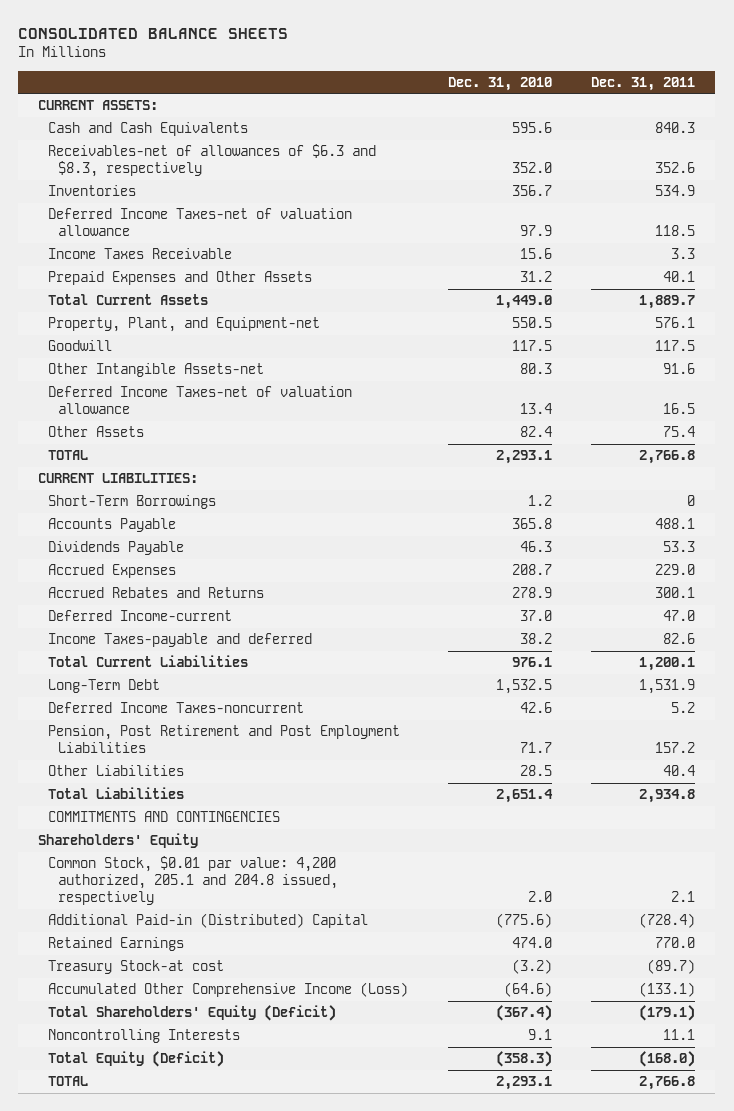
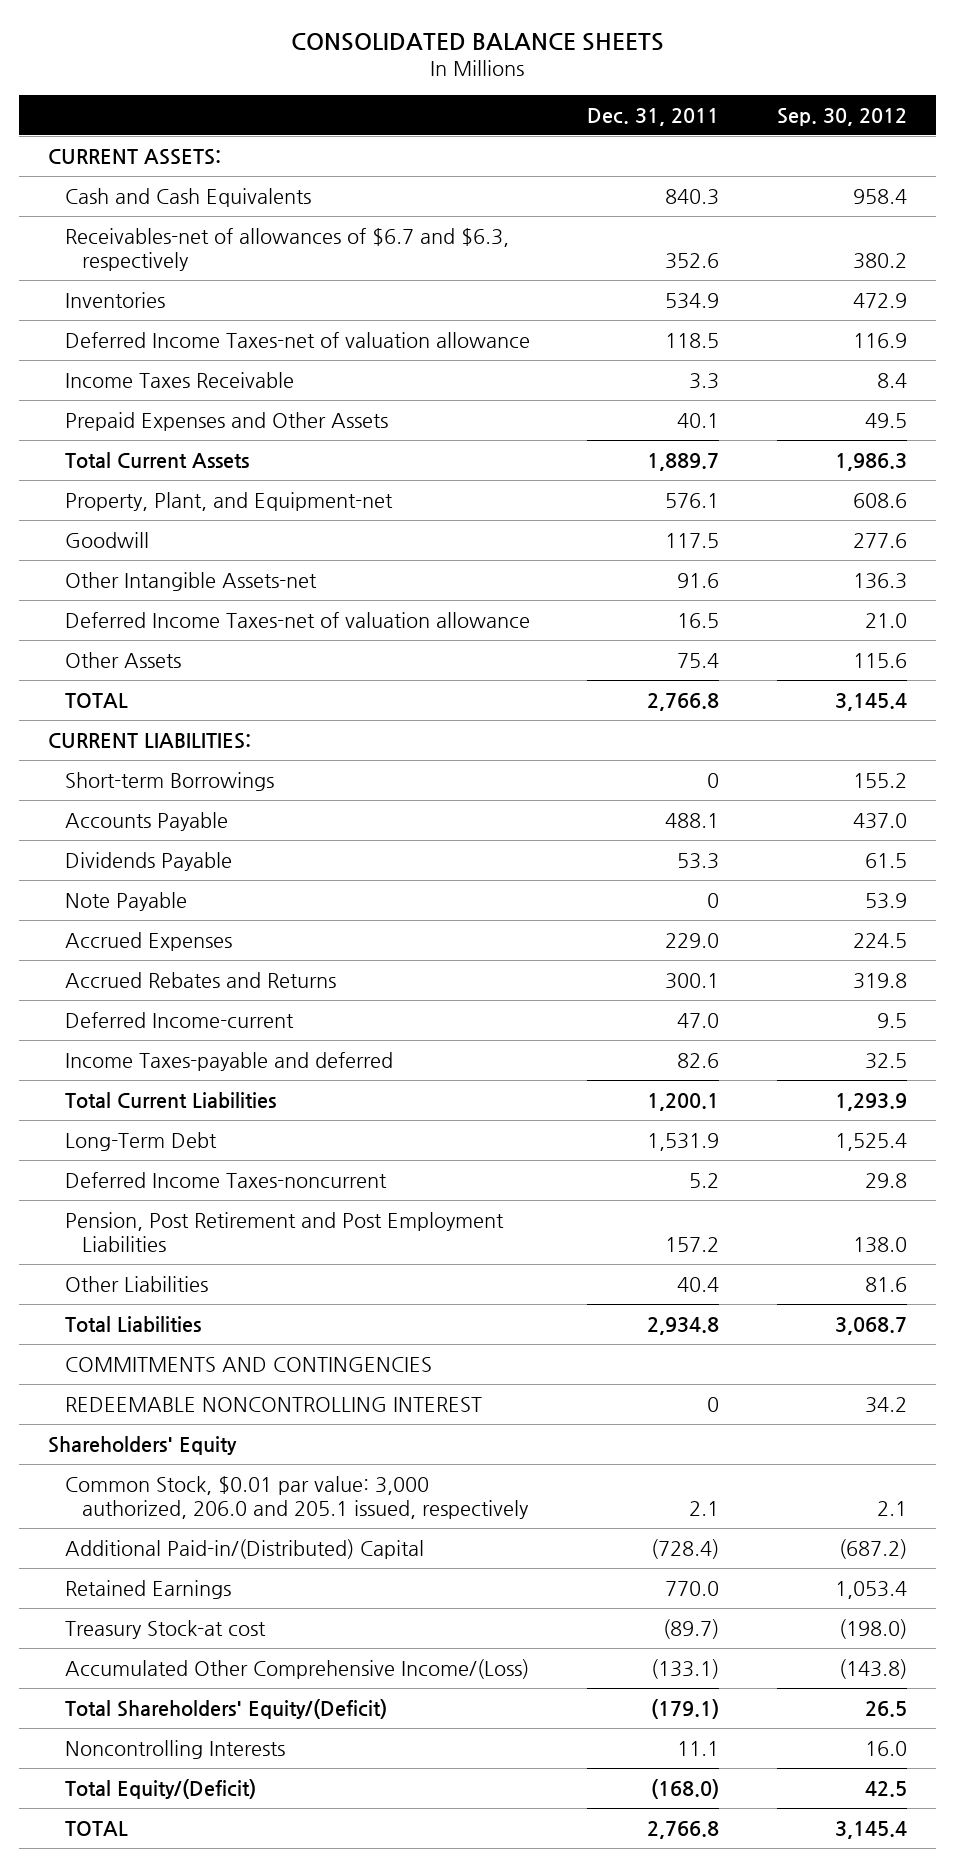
[447,76,552,91] Dec. 31, 2010 -> none
none -> [776,107,907,126] Sep. 30, 2012
[48,144,377,177] Receivables-net of allowances of $6.3 and $8.3, respectively -> [64,227,509,272] Receivables-net of allowances of $6.7 and $6.3, respectively
[48,495,217,510] Short-Term Borrowings -> [64,771,274,791] Short-term Borrowings
none -> [64,891,187,911] Note Payable
none -> [64,1396,482,1412] REDEEMABLE NONCONTROLLING INTEREST
[48,856,338,905] Common Stock, $0.01 par value: 4,200 authorized, 205.1 and 204.8 issued, respectively -> [64,1475,529,1520] Common Stock, $0.01 par value: 3,000 authorized, 206.0 and 205.1 issued, respectively
[48,913,369,929] Additional Paid-in (Distributed) Capital -> [64,1538,424,1559] Additional Paid-in/(Distributed) Capital
[48,982,409,998] Accumulated Other Comprehensive Income (Loss) -> [64,1658,529,1679] Accumulated Other Comprehensive Income/(Loss)
[48,1005,337,1022] Total Shareholders' Equity (Deficit) -> [64,1698,387,1719] Total Shareholders' Equity/(Deficit)
[48,1051,225,1068] Total Equity (Deficit) -> [64,1778,256,1799] Total Equity/(Deficit)

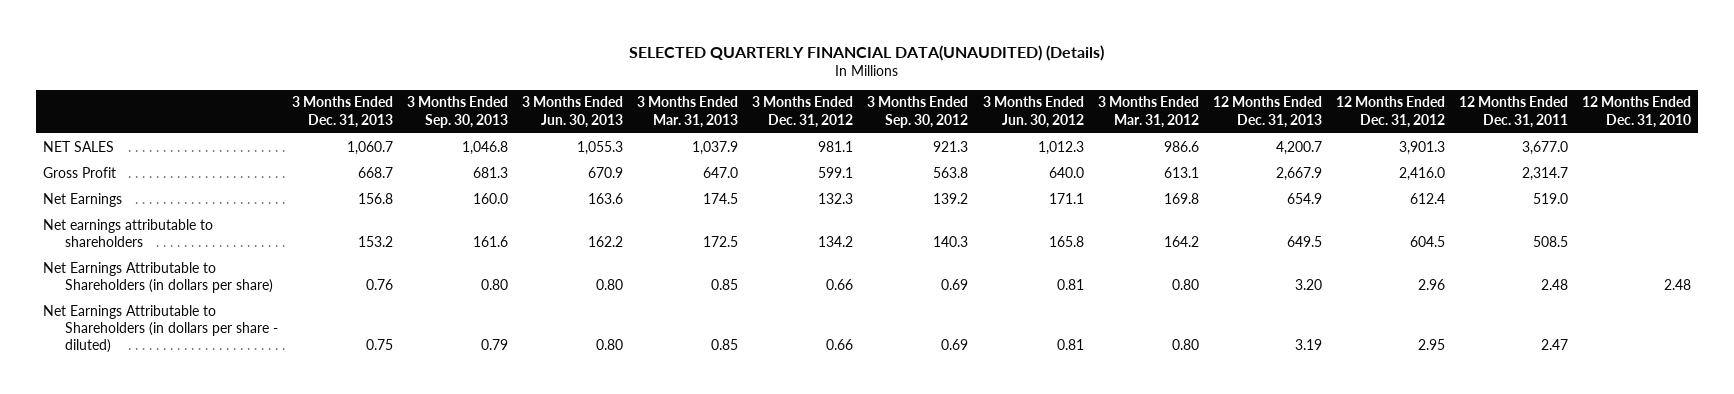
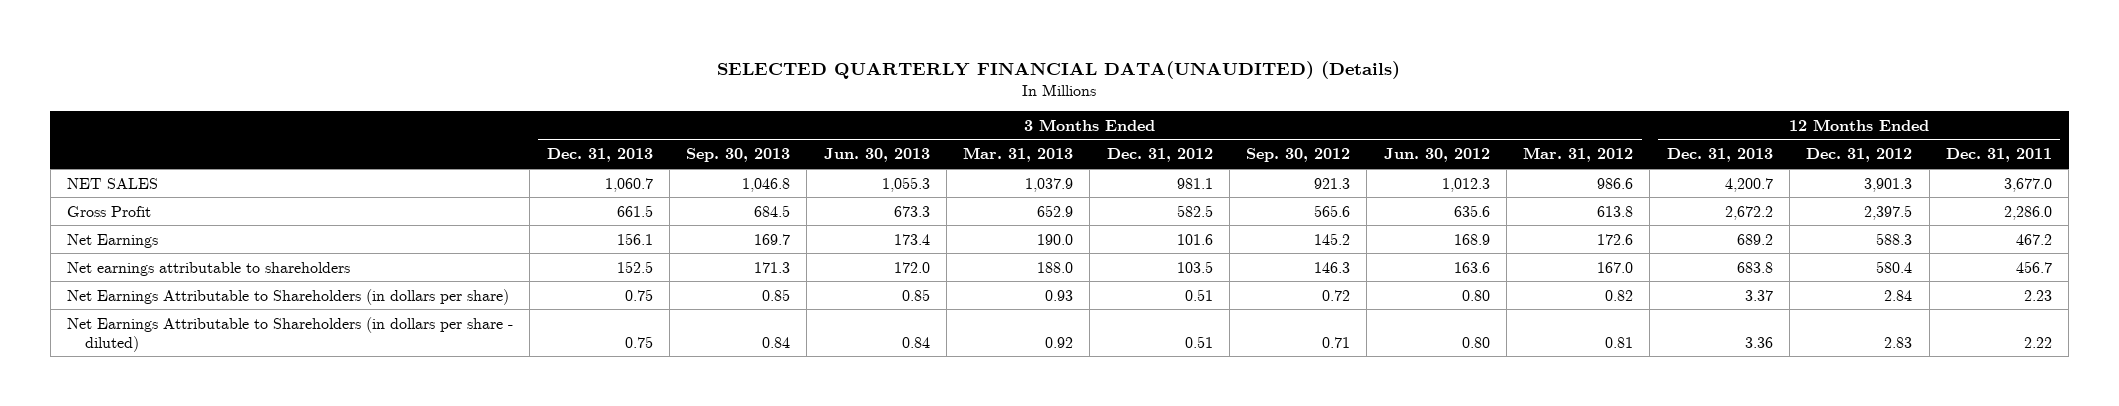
[1581,96,1691,128] 12 Months Ended Dec. 31, 2010 -> none
[358,166,394,178] 668.7 -> [616,204,653,217] 661.5
[473,166,509,178] 681.3 -> [754,204,791,217] 684.5
[588,166,624,178] 670.9 -> [893,205,930,217] 673.3
[703,166,739,178] 647.0 -> [1037,204,1074,217] 652.9
[818,166,854,178] 599.1 -> [1176,204,1213,217] 582.5
[933,166,969,178] 563.8 -> [1314,204,1351,217] 565.6
[1048,166,1084,178] 640.0 -> [1453,204,1490,217] 635.6
[1163,166,1199,178] 613.1 -> [1597,205,1634,217] 613.8
[1275,166,1322,181] 2,667.9 -> [1724,205,1773,220] 2,672.2
[1398,166,1445,181] 2,416.0 -> [1864,204,1913,220] 2,397.5
[1521,166,1568,181] 2,314.7 -> [2003,205,2052,220] 2,286.0
[358,192,394,204] 156.8 -> [616,232,653,245] 156.1
[473,192,509,204] 160.0 -> [754,233,791,245] 169.7
[588,192,624,204] 163.6 -> [893,233,930,245] 173.4
[703,192,739,204] 174.5 -> [1037,233,1074,245] 190.0
[818,192,854,204] 132.3 -> [1176,233,1213,245] 101.6
[933,192,969,204] 139.2 -> [1314,232,1351,245] 145.2
[1048,192,1084,204] 171.1 -> [1453,233,1490,245] 168.9
[1163,192,1199,204] 169.8 -> [1597,233,1634,245] 172.6
[1286,192,1322,204] 654.9 -> [1736,233,1773,245] 689.2
[1409,192,1445,204] 612.4 -> [1876,232,1913,245] 588.3
[1532,192,1568,204] 519.0 -> [2015,233,2052,245] 467.2
[358,236,394,248] 153.2 -> [616,260,653,273] 152.5
[473,236,509,248] 161.6 -> [754,261,791,273] 171.3
[588,236,624,248] 162.2 -> [893,261,930,273] 172.0
[703,236,739,248] 172.5 -> [1037,261,1074,273] 188.0
[818,236,854,248] 134.2 -> [1176,260,1213,273] 103.5
[933,236,969,248] 140.3 -> [1314,261,1351,273] 146.3
[1048,236,1084,248] 165.8 -> [1453,261,1490,273] 163.6
[1163,236,1199,248] 164.2 -> [1597,261,1634,273] 167.0
[1286,236,1322,248] 649.5 -> [1736,261,1773,273] 683.8
[1409,236,1445,248] 604.5 -> [1876,260,1913,273] 580.4
[1532,236,1568,248] 508.5 -> [2015,260,2052,273] 456.7
[366,279,394,291] 0.76 -> [624,288,653,301] 0.75
[481,279,509,291] 0.80 -> [762,288,791,301] 0.85
[596,279,624,291] 0.80 -> [901,288,930,301] 0.85
[711,279,739,291] 0.85 -> [1045,289,1074,301] 0.93
[826,279,854,291] 0.66 -> [1184,288,1213,301] 0.51
[941,279,969,291] 0.69 -> [1322,289,1351,301] 0.72
[1056,279,1084,291] 0.81 -> [1461,289,1490,301] 0.80
[1171,279,1199,291] 0.80 -> [1605,289,1634,301] 0.82
[1294,279,1322,291] 3.20 -> [1744,289,1773,301] 3.37
[1417,279,1445,291] 2.96 -> [1884,289,1913,301] 2.84
[1540,279,1568,291] 2.48 -> [2023,289,2052,301] 2.23
[481,339,509,351] 0.79 -> [762,336,791,348] 0.84
[596,339,624,351] 0.80 -> [901,336,930,348] 0.84
[711,339,739,351] 0.85 -> [1045,336,1074,348] 0.92
[826,339,854,351] 0.66 -> [1184,335,1213,348] 0.51
[941,339,969,351] 0.69 -> [1322,336,1351,348] 0.71
[1056,339,1084,351] 0.81 -> [1461,336,1490,348] 0.80
[1171,339,1199,351] 0.80 -> [1605,336,1634,348] 0.81
[1294,339,1322,351] 3.19 -> [1744,336,1773,348] 3.36
[1417,339,1445,351] 2.95 -> [1884,336,1913,348] 2.83
[1540,339,1568,351] 2.47 -> [2023,336,2052,348] 2.22

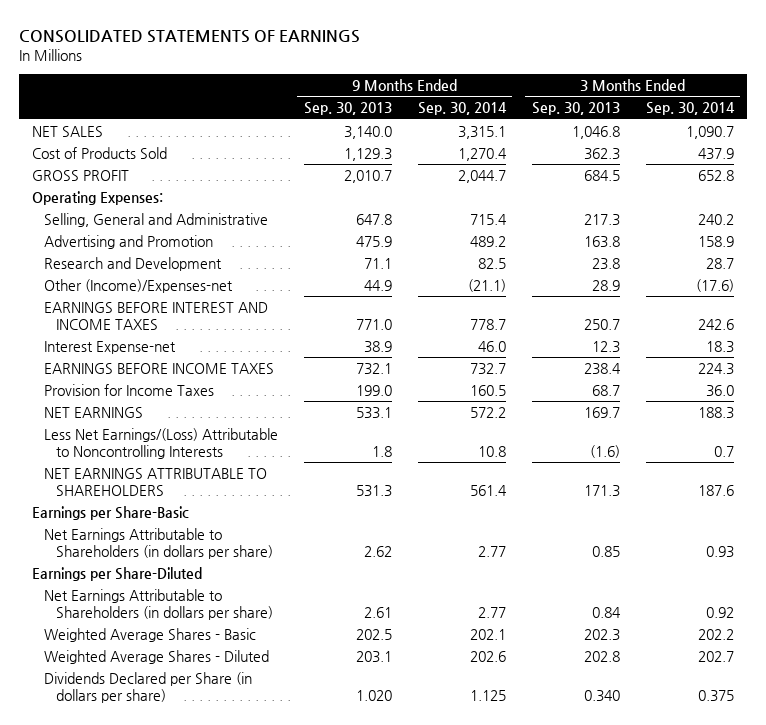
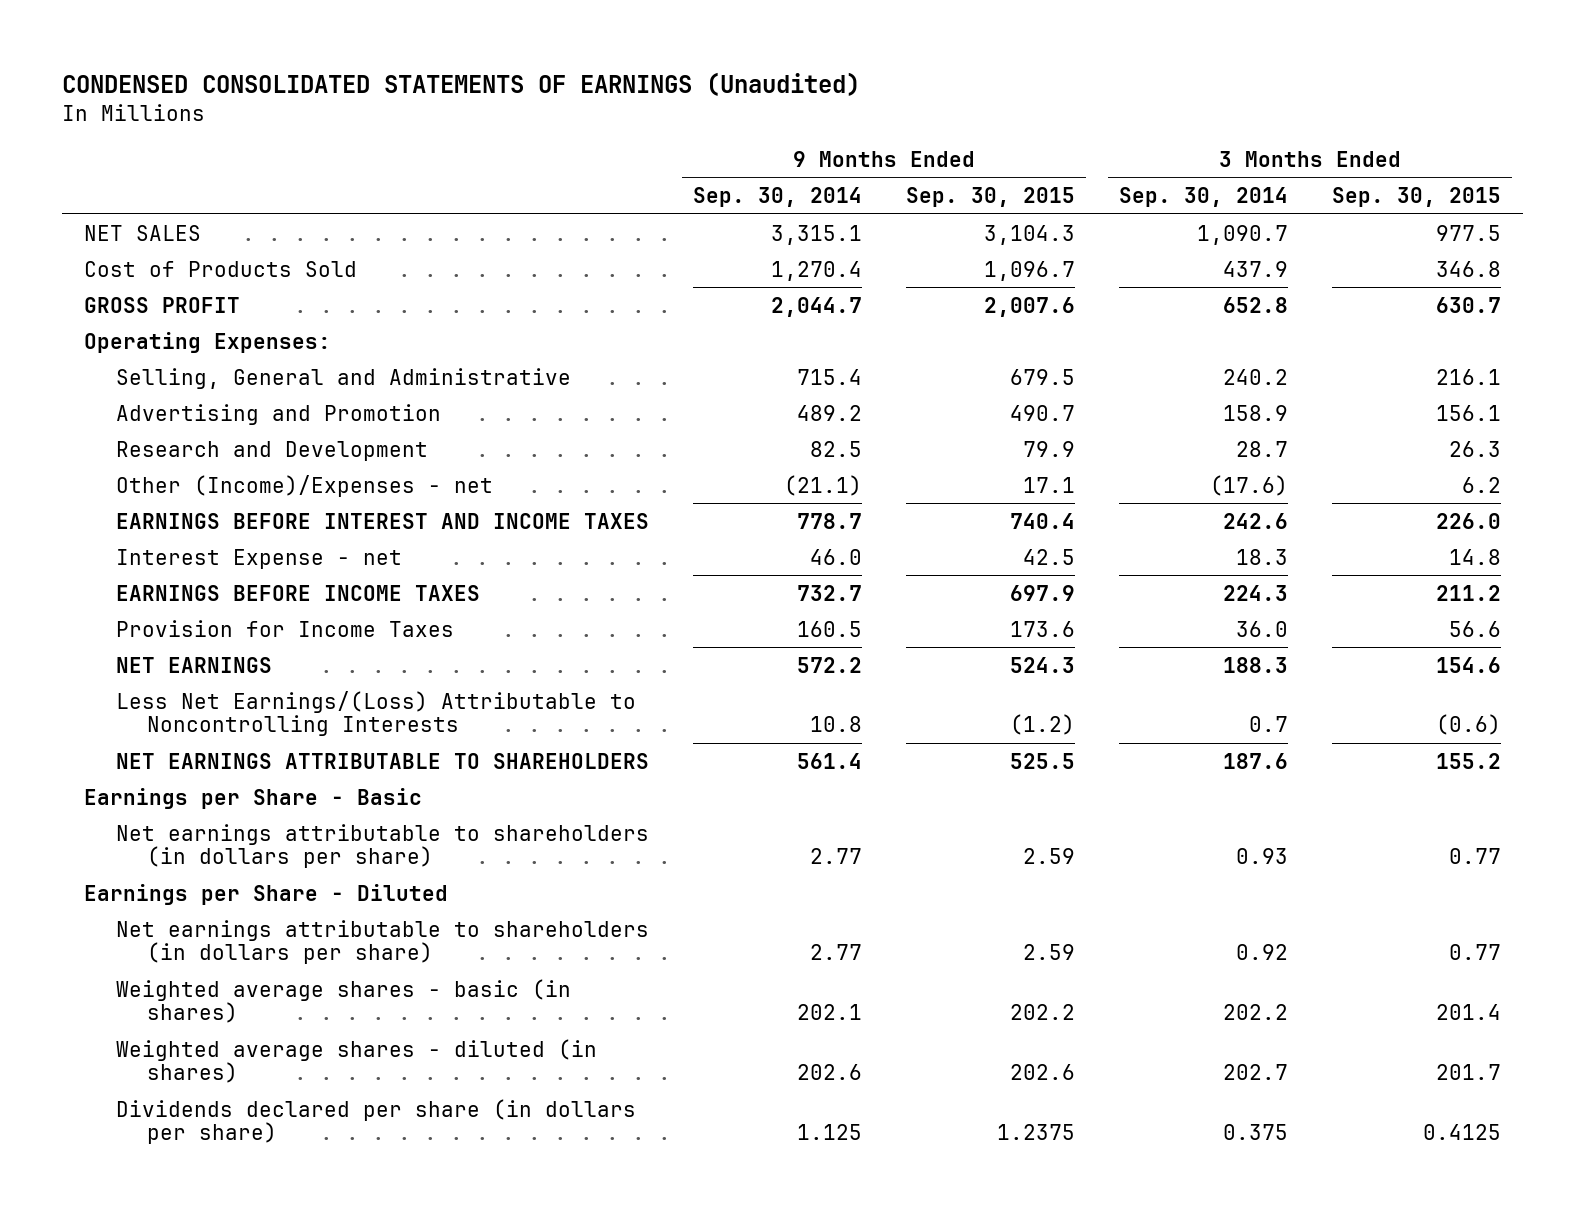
[19,30,361,44] CONSOLIDATED STATEMENTS OF EARNINGS -> [61,72,860,97] CONDENSED CONSOLIDATED STATEMENTS OF EARNINGS (Unaudited)
[303,102,392,116] Sep. 30, 2013 -> none
[531,102,620,116] Sep. 30, 2013 -> none
none -> [905,187,1075,208] Sep. 30, 2015
none -> [1332,187,1502,208] Sep. 30, 2015
[43,278,233,293] Other (Income)/Expenses-net -> [115,474,493,497] Other (Income)/Expenses - net
[43,340,176,354] Interest Expense-net -> [115,548,402,569] Interest Expense - net
[32,505,190,520] Earnings per Share-Basic -> [83,787,422,809] Earnings per Share - Basic
[43,527,273,559] Net Earnings Attributable to Shareholders (in dollars per share) -> [115,823,649,869] Net earnings attributable to shareholders (in dollars per share)
[32,566,203,581] Earnings per Share-Diluted -> [83,883,448,905] Earnings per Share - Diluted
[43,588,273,620] Net Earnings Attributable to Shareholders (in dollars per share) -> [115,919,649,965] Net earnings attributable to shareholders (in dollars per share)
[43,627,256,642] Weighted Average Shares - Basic -> [115,978,571,1024] Weighted average shares - basic (in shares)
[43,649,269,664] Weighted Average Shares - Diluted -> [115,1038,597,1084] Weighted average shares - diluted (in shares)
[43,671,252,703] Dividends Declared per Share (in dollars per share) -> [115,1098,636,1145] Dividends declared per share (in dollars per share)

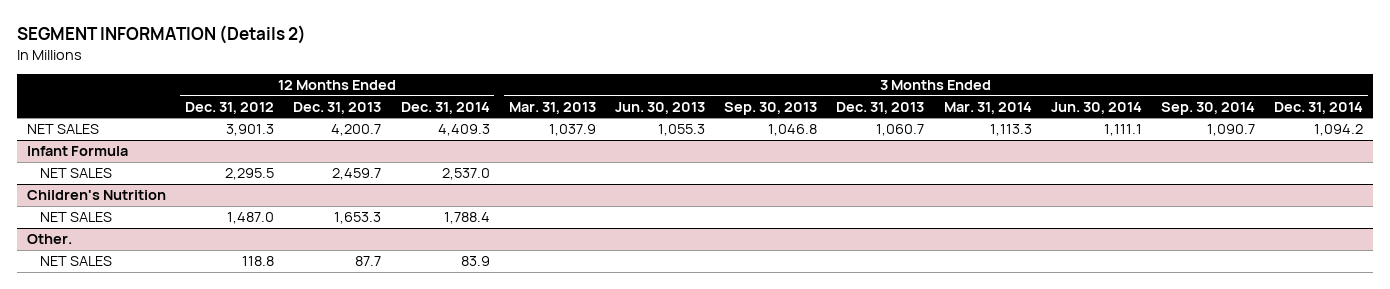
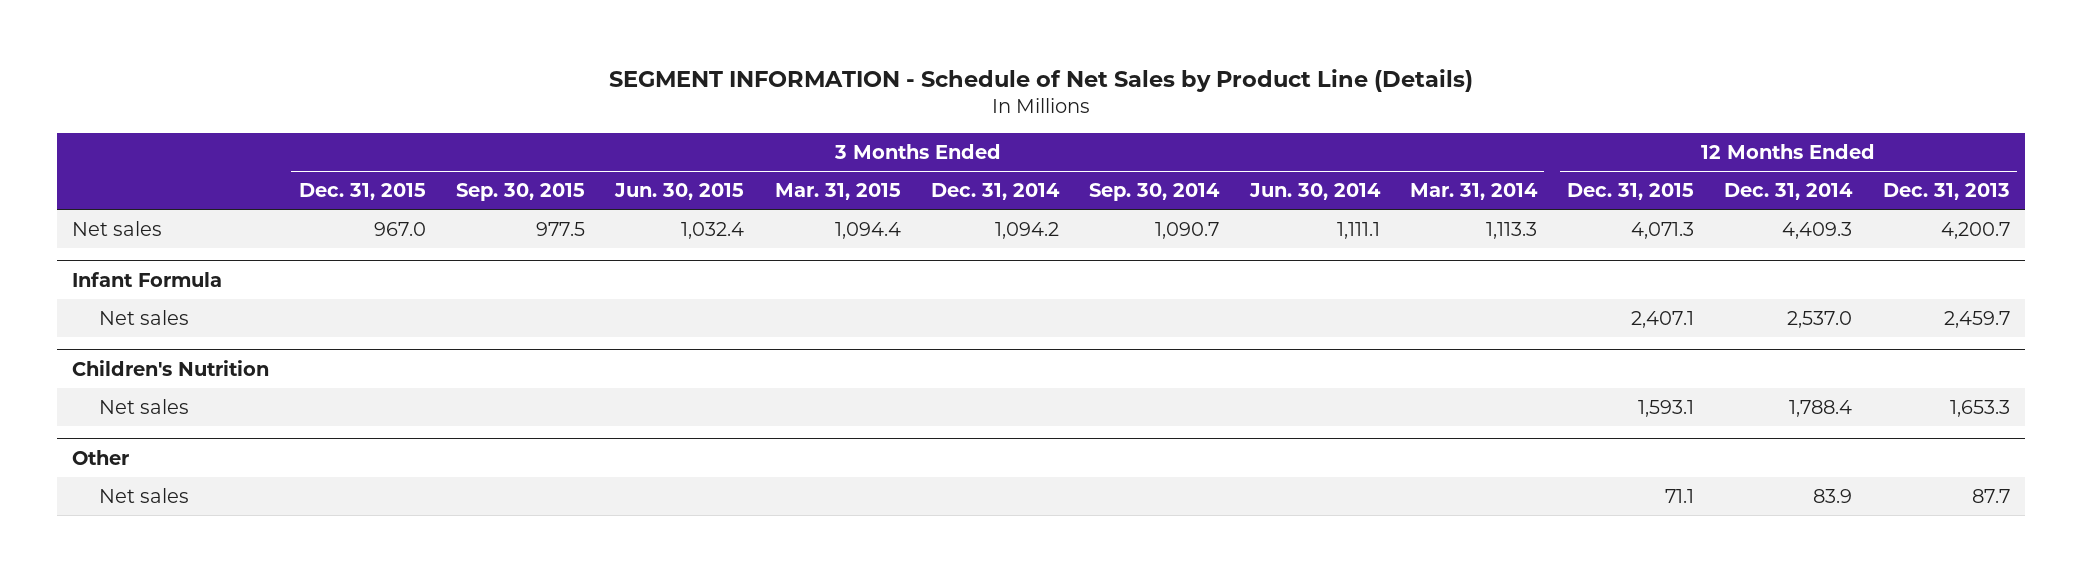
[17,24,307,44] SEGMENT INFORMATION (Details 2) -> [608,68,1473,92] SEGMENT INFORMATION - Schedule of Net Sales by Product Line (Details)
[185,101,275,114] Dec. 31, 2012 -> none
[508,101,596,114] Mar. 31, 2013 -> none
[614,101,705,114] Jun. 30, 2013 -> none
[724,101,818,115] Sep. 30, 2013 -> none
[836,101,925,114] Dec. 31, 2013 -> none
none -> [298,183,426,201] Dec. 31, 2015
none -> [456,183,586,202] Sep. 30, 2015
none -> [614,183,745,201] Jun. 30, 2015
none -> [774,183,901,201] Mar. 31, 2015
none -> [1567,183,1695,201] Dec. 31, 2015
[26,124,99,135] NET SALES -> [71,220,162,236] Net sales
[39,168,112,179] NET SALES -> [98,309,189,325] Net sales
[39,212,112,223] NET SALES -> [98,398,189,414] Net sales
[26,234,72,245] Other. -> [71,449,129,465] Other
[39,256,112,267] NET SALES -> [98,487,189,503] Net sales

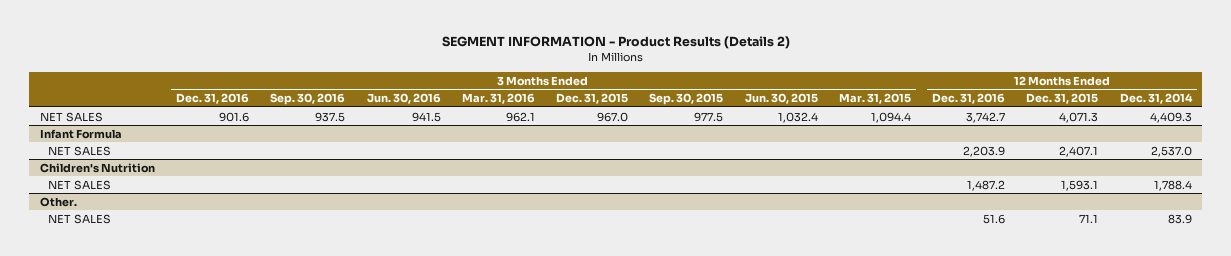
[608,68,1473,92] SEGMENT INFORMATION - Schedule of Net Sales by Product Line (Details) -> [441,36,790,50] SEGMENT INFORMATION - Product Results (Details 2)
[931,183,1061,201] Dec. 31, 2014 -> none
[1089,183,1221,202] Sep. 30, 2014 -> none
[1248,183,1381,201] Jun. 30, 2014 -> none
[1409,183,1538,201] Mar. 31, 2014 -> none
[1882,183,2010,201] Dec. 31, 2013 -> none
none -> [176,93,250,105] Dec. 31, 2016
none -> [270,93,346,106] Sep. 30, 2016
none -> [366,93,441,105] Jun. 30, 2016
none -> [461,93,535,105] Mar. 31, 2016
none -> [932,93,1006,105] Dec. 31, 2016
[71,220,162,236] Net sales -> [39,111,103,122] NET SALES
[98,309,189,325] Net sales -> [47,145,111,156] NET SALES
[98,398,189,414] Net sales -> [47,179,111,190] NET SALES
[71,449,129,465] Other -> [39,196,77,207] Other.
[98,487,189,503] Net sales -> [47,213,111,224] NET SALES

